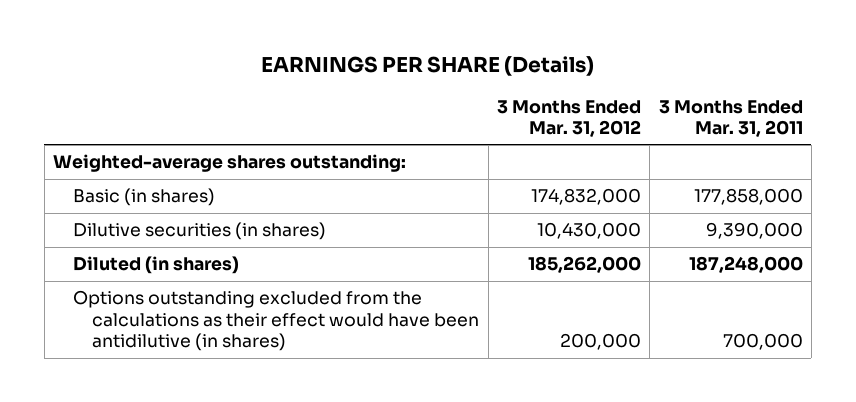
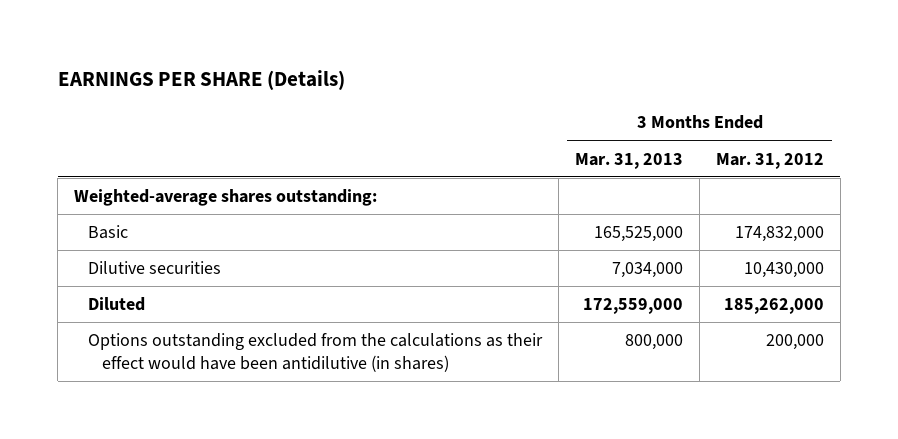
[658,99,803,138] 3 Months Ended Mar. 31, 2011 -> none
none -> [575,152,684,169] Mar. 31, 2013
[72,188,215,207] Basic (in shares) -> [88,225,129,240] Basic
[72,222,326,241] Dilutive securities (in shares) -> [88,261,222,275] Dilutive securities
[72,256,239,275] Diluted (in shares) -> [88,297,146,312] Diluted

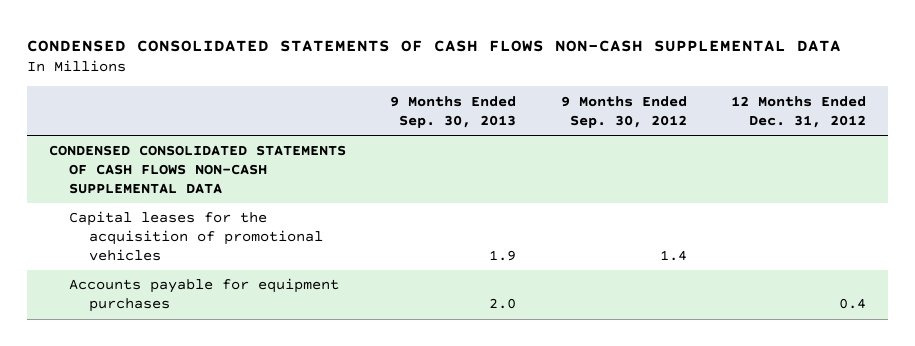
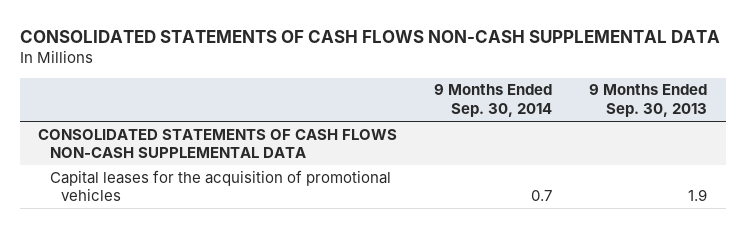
[26,39,841,52] CONDENSED CONSOLIDATED STATEMENTS OF CASH FLOWS NON-CASH SUPPLEMENTAL DATA -> [19,29,720,43] CONSOLIDATED STATEMENTS OF CASH FLOWS NON-CASH SUPPLEMENTAL DATA
[560,95,687,128] 9 Months Ended Sep. 30, 2012 -> none
[731,95,867,128] 12 Months Ended Dec. 31, 2012 -> none
none -> [434,84,553,118] 9 Months Ended Sep. 30, 2014
[49,145,347,194] CONDENSED CONSOLIDATED STATEMENTS OF CASH FLOWS NON-CASH SUPPLEMENTAL DATA -> [38,128,398,159] CONSOLIDATED STATEMENTS OF CASH FLOWS NON-CASH SUPPLEMENTAL DATA
[69,278,340,313] Accounts payable for equipment purchases -> none

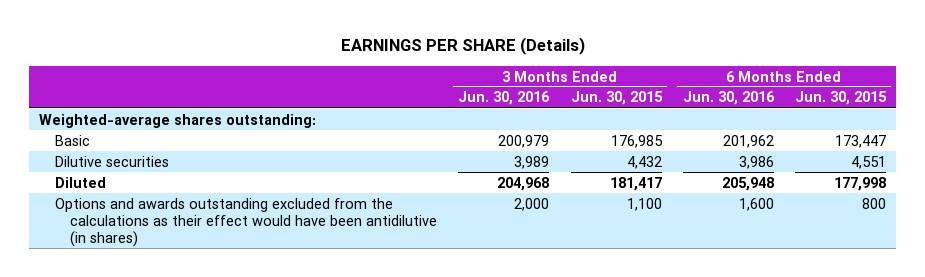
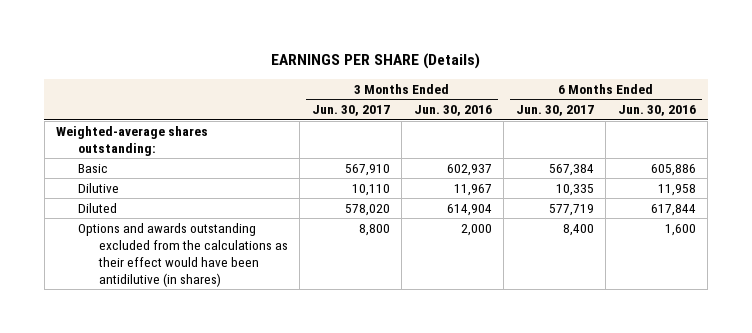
[570,91,663,106] Jun. 30, 2015 -> none
[794,91,887,106] Jun. 30, 2015 -> none
none -> [311,105,390,117] Jun. 30, 2017
none -> [515,105,594,117] Jun. 30, 2017
[498,134,550,148] 200,979 -> [446,163,492,176] 602,937
[722,134,774,148] 201,962 -> [650,163,696,176] 605,886
[54,155,169,167] Dilutive securities -> [77,182,119,193] Dilutive
[514,155,550,169] 3,989 -> [453,183,492,196] 11,967
[738,155,774,169] 3,986 -> [657,183,696,196] 11,958
[497,176,550,191] 204,968 -> [446,203,492,216] 614,904
[721,176,774,191] 205,948 -> [650,203,696,216] 617,844

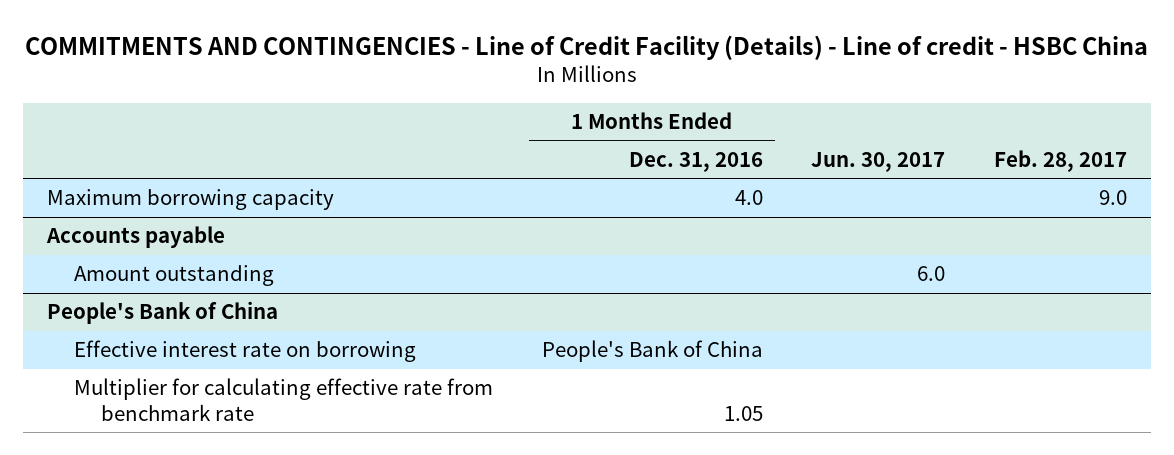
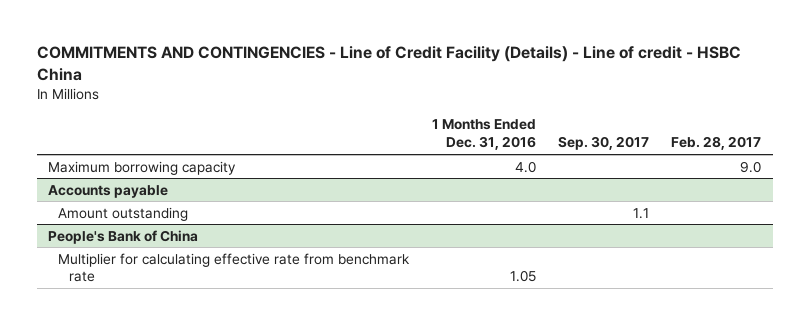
[811,151,946,172] Jun. 30, 2017 -> none
none -> [558,136,650,151] Sep. 30, 2017
[73,340,416,363] Effective interest rate on borrowing -> none

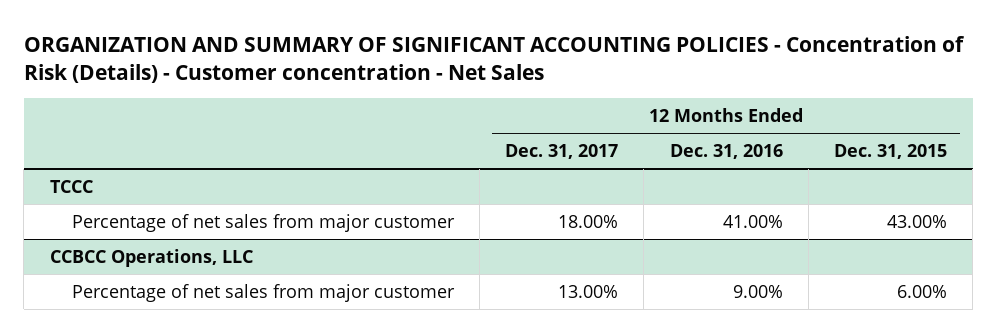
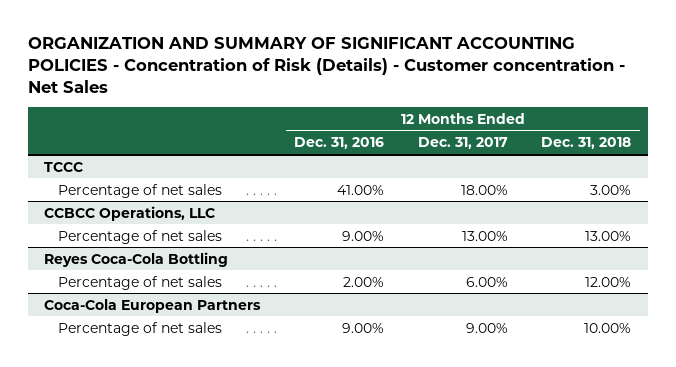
[834,144,948,160] Dec. 31, 2015 -> none
none -> [541,137,632,150] Dec. 31, 2018
[71,213,455,232] Percentage of net sales from major customer -> [57,183,222,198] Percentage of net sales
[71,283,455,302] Percentage of net sales from major customer -> [57,229,222,244] Percentage of net sales
none -> [44,251,229,267] Reyes Coca-Cola Bottling
none -> [57,275,222,290] Percentage of net sales
none -> [44,298,262,313] Coca-Cola European Partners
none -> [57,321,222,336] Percentage of net sales

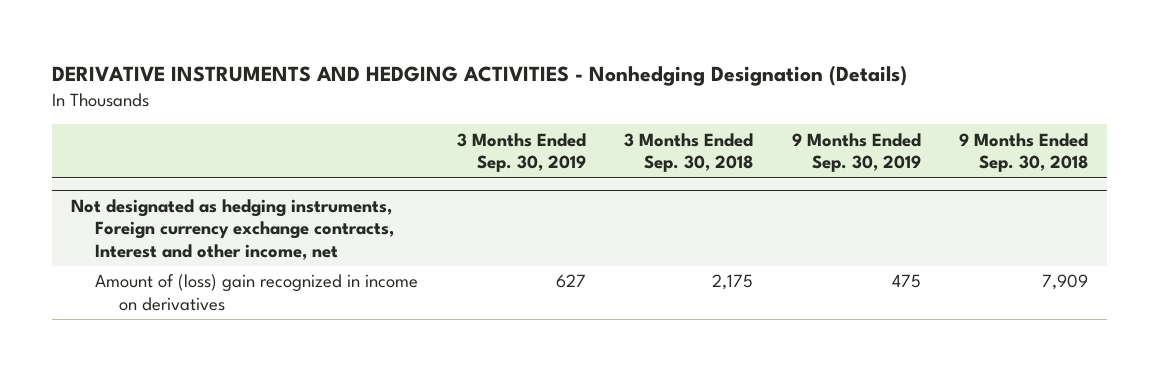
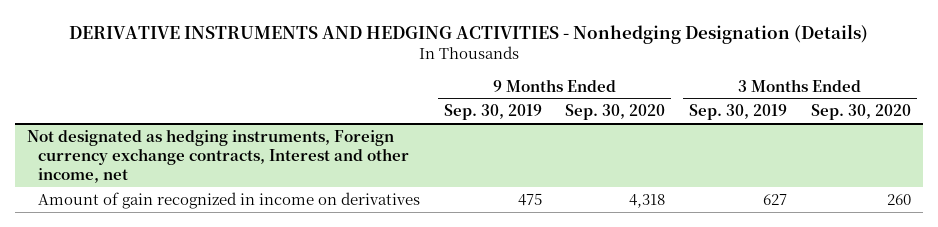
[624,132,754,173] 3 Months Ended Sep. 30, 2018 -> none
[958,132,1088,173] 9 Months Ended Sep. 30, 2018 -> none
none -> [565,104,666,121] Sep. 30, 2020
none -> [810,104,911,121] Sep. 30, 2020
[95,274,419,312] Amount of (loss) gain recognized in income on derivatives -> [37,191,420,209] Amount of gain recognized in income on derivatives

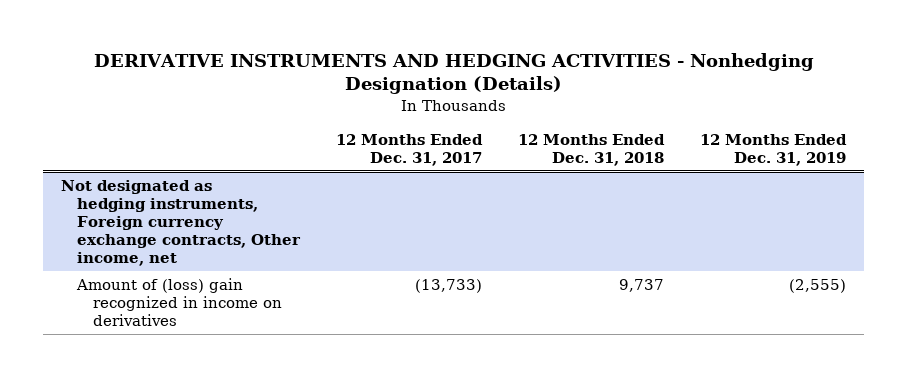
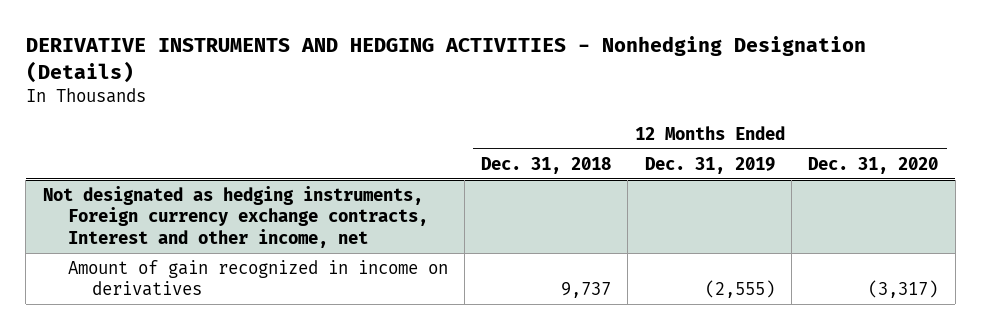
[336,133,484,166] 12 Months Ended Dec. 31, 2017 -> none
none -> [808,156,939,174] Dec. 31, 2020
[61,179,302,267] Not designated as hedging instruments, Foreign currency exchange contracts, Other income, net -> [42,186,428,248] Not designated as hedging instruments, Foreign currency exchange contracts, Interest and other income, net
[76,277,282,327] Amount of (loss) gain recognized in income on derivatives -> [67,260,448,297] Amount of gain recognized in income on derivatives

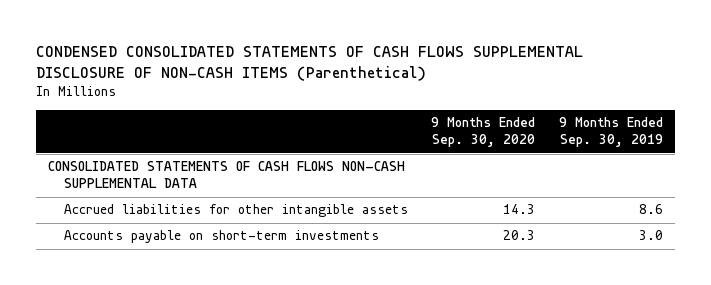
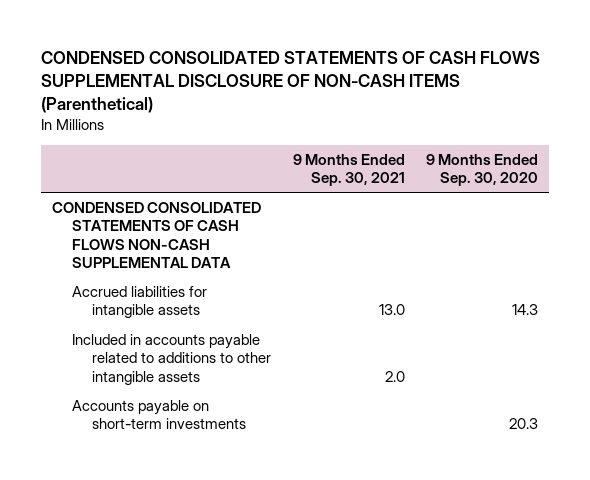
[558,117,663,148] 9 Months Ended Sep. 30, 2019 -> none
none -> [292,153,405,187] 9 Months Ended Sep. 30, 2021
[47,161,405,189] CONSOLIDATED STATEMENTS OF CASH FLOWS NON-CASH SUPPLEMENTAL DATA -> [51,202,261,269] CONDENSED CONSOLIDATED STATEMENTS OF CASH FLOWS NON-CASH SUPPLEMENTAL DATA
[63,204,408,218] Accrued liabilities for other intangible assets -> [72,286,208,319] Accrued liabilities for intangible assets
none -> [72,334,272,385] Included in accounts payable related to additions to other intangible assets

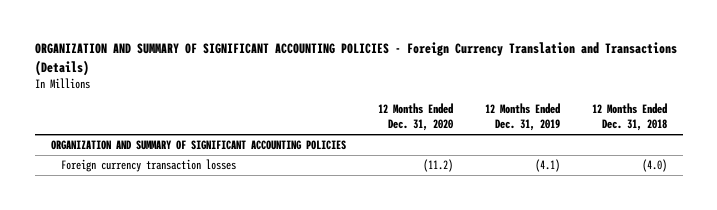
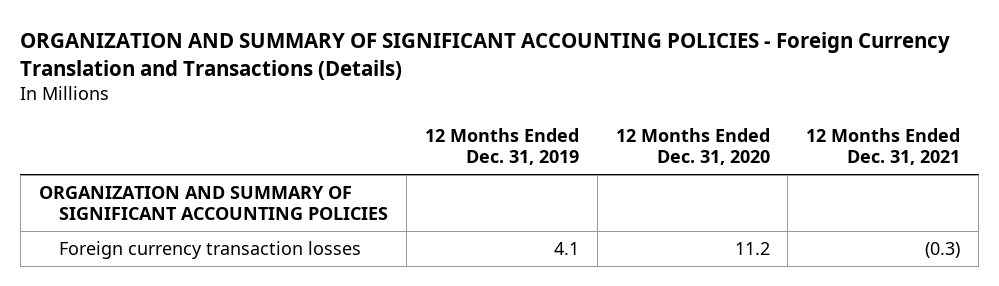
[591,103,667,132] 12 Months Ended Dec. 31, 2018 -> none
none -> [806,127,961,166] 12 Months Ended Dec. 31, 2021
[422,159,453,173] (11.2) -> [734,241,770,255] 11.2
[534,159,560,173] (4.1) -> [553,241,579,255] 4.1

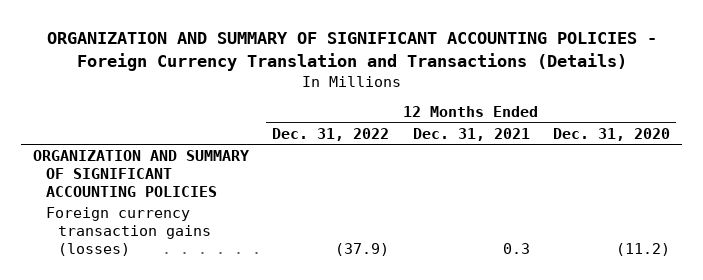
[424,127,579,166] 12 Months Ended Dec. 31, 2019 -> none
none -> [272,127,390,141] Dec. 31, 2022
[58,240,361,259] Foreign currency transaction losses -> [45,207,212,256] Foreign currency transaction gains (losses)
[734,241,770,255] 11.2 -> [616,242,671,256] (11.2)
[925,241,961,258] (0.3) -> [502,242,530,254] 0.3

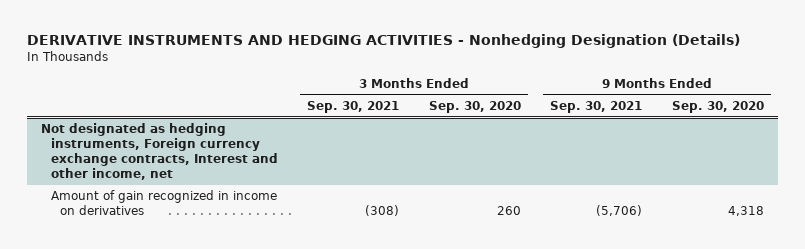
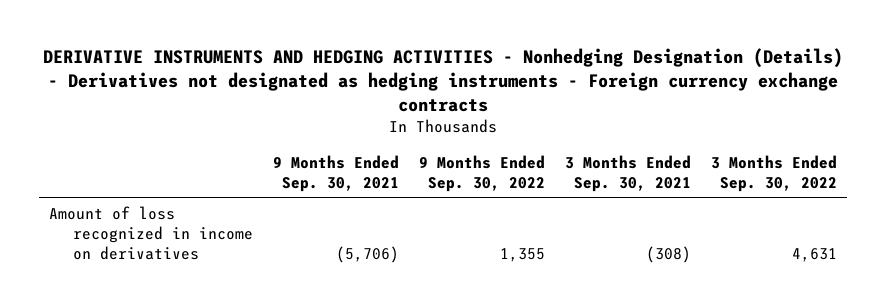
[26,33,740,48] DERIVATIVE INSTRUMENTS AND HEDGING ACTIVITIES - Nonhedging Designation (Details) -> [42,47,843,113] DERIVATIVE INSTRUMENTS AND HEDGING ACTIVITIES - Nonhedging Designation (Details) - Derivatives not designated as hedging instruments - Foreign currency exchange contracts
[428,101,521,114] Sep. 30, 2020 -> none
[671,101,764,114] Sep. 30, 2020 -> none
none -> [419,155,546,193] 9 Months Ended Sep. 30, 2022
none -> [710,155,837,193] 3 Months Ended Sep. 30, 2022
[41,123,278,180] Not designated as hedging instruments, Foreign currency exchange contracts, Interest and other income, net -> none
[50,190,277,216] Amount of gain recognized in income on derivatives -> [48,206,254,260] Amount of loss recognized in income on derivatives

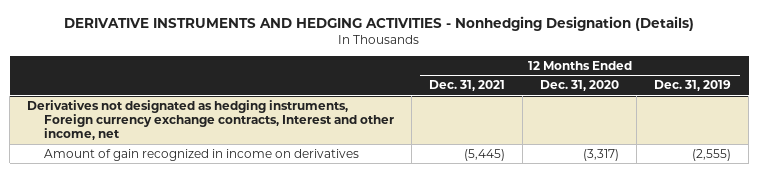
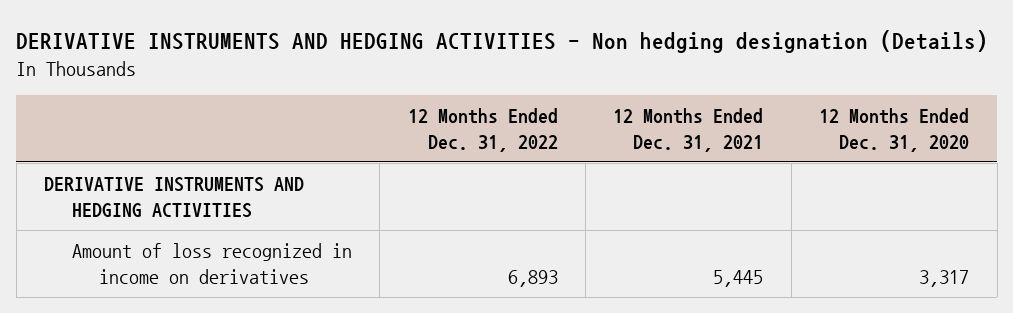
[64,16,695,32] DERIVATIVE INSTRUMENTS AND HEDGING ACTIVITIES - Nonhedging Designation (Details) -> [16,29,989,53] DERIVATIVE INSTRUMENTS AND HEDGING ACTIVITIES - Non hedging designation (Details)
[654,80,732,92] Dec. 31, 2019 -> none
none -> [407,108,558,152] 12 Months Ended Dec. 31, 2022
[27,99,394,141] Derivatives not designated as hedging instruments, Foreign currency exchange contracts, Interest and other income, net -> none
none -> [44,177,305,218] DERIVATIVE INSTRUMENTS AND HEDGING ACTIVITIES
[43,148,359,161] Amount of gain recognized in income on derivatives -> [71,243,352,284] Amount of loss recognized in income on derivatives
[464,148,506,161] (5,445) -> [713,269,764,287] 5,445
[583,148,620,161] (3,317) -> [919,269,970,287] 3,317

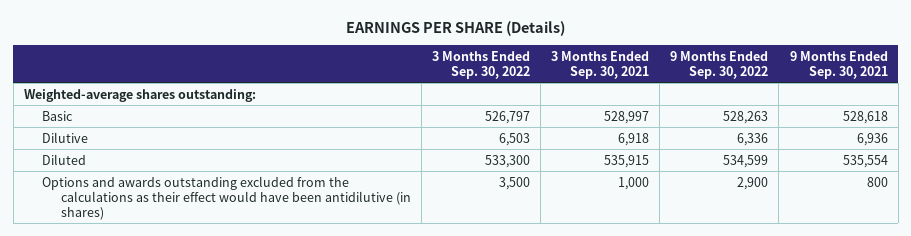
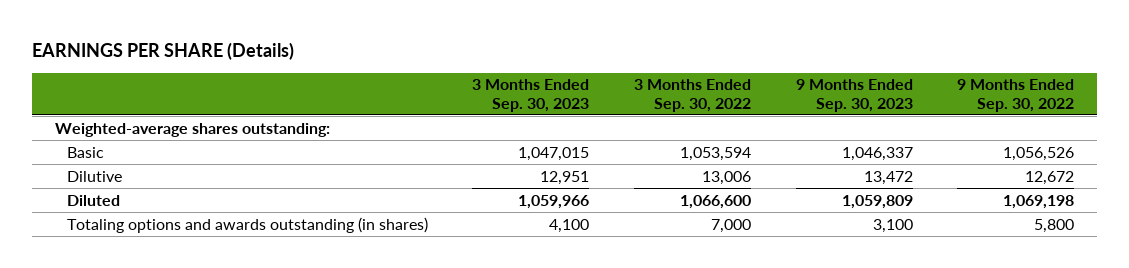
[551,50,650,79] 3 Months Ended Sep. 30, 2021 -> none
[789,50,888,79] 9 Months Ended Sep. 30, 2021 -> none
none -> [472,79,590,112] 3 Months Ended Sep. 30, 2023
none -> [795,79,913,112] 9 Months Ended Sep. 30, 2023
[484,110,530,124] 526,797 -> [680,146,752,161] 1,053,594
[723,110,769,124] 528,263 -> [1003,146,1075,161] 1,056,526
[498,132,530,146] 6,503 -> [702,170,752,185] 13,006
[737,132,769,146] 6,336 -> [1025,170,1075,185] 12,672
[484,154,530,168] 533,300 -> [680,194,752,209] 1,066,600
[723,154,769,168] 534,599 -> [1003,194,1075,209] 1,069,198
[42,175,411,220] Options and awards outstanding excluded from the calculations as their effect would have been antidilutive (in shares) -> [66,216,428,233] Totaling options and awards outstanding (in shares)
[498,176,530,190] 3,500 -> [711,218,752,233] 7,000
[737,176,769,190] 2,900 -> [1034,218,1075,233] 5,800

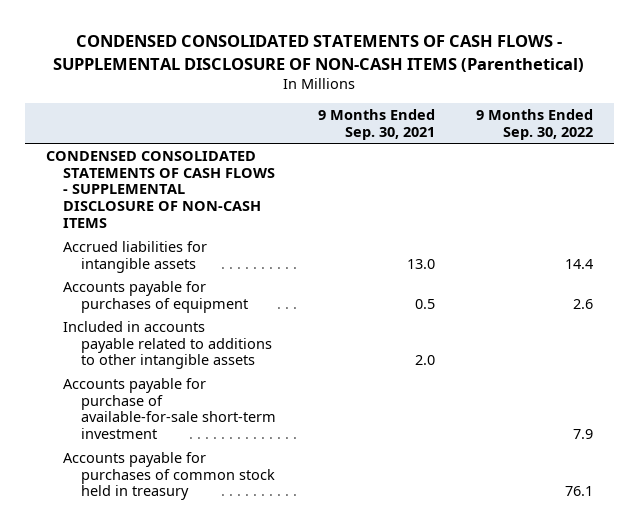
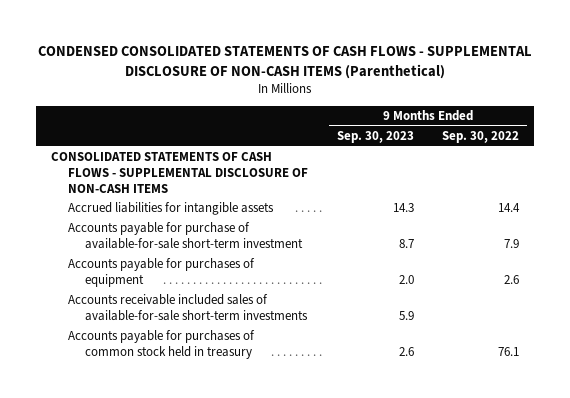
[317,109,435,140] 9 Months Ended Sep. 30, 2021 -> none
none -> [336,130,414,143] Sep. 30, 2023
[45,150,276,229] CONDENSED CONSOLIDATED STATEMENTS OF CASH FLOWS - SUPPLEMENTAL DISCLOSURE OF NON-CASH ITEMS -> [50,152,308,193] CONSOLIDATED STATEMENTS OF CASH FLOWS - SUPPLEMENTAL DISCLOSURE OF NON-CASH ITEMS
[63,320,273,370] Included in accounts payable related to additions to other intangible assets -> none
[63,280,249,313] Accounts payable for purchases of equipment -> [67,258,255,287] Accounts payable for purchases of equipment
none -> [67,294,308,321] Accounts receivable included sales of available-for-sale short-term investments

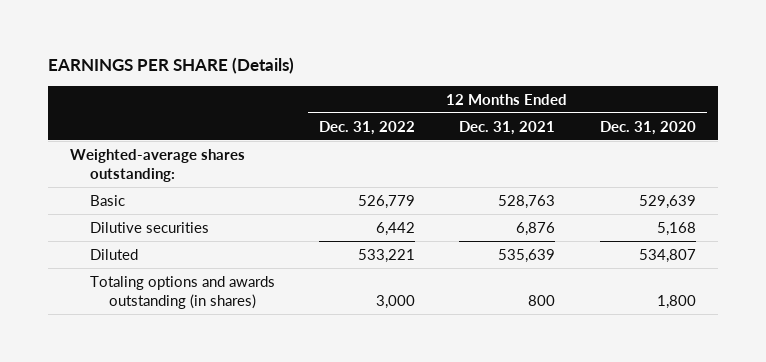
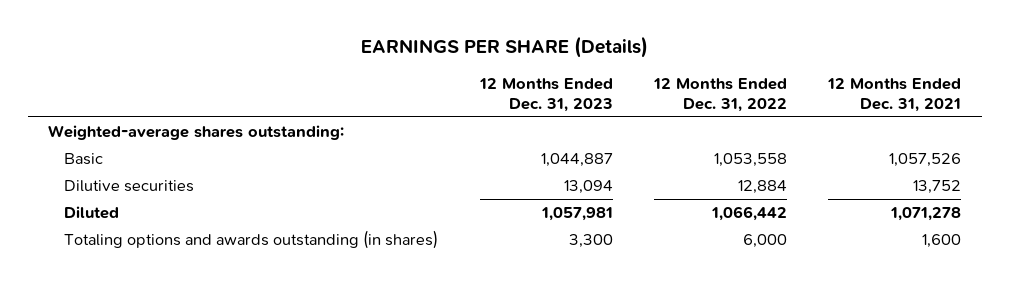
[599,120,696,135] Dec. 31, 2020 -> none
none -> [478,78,613,112] 12 Months Ended Dec. 31, 2023
[358,194,416,209] 526,779 -> [713,153,787,168] 1,053,558
[498,194,556,209] 528,763 -> [889,153,962,168] 1,057,526
[376,221,416,236] 6,442 -> [737,180,787,195] 12,884
[516,221,556,236] 6,876 -> [913,180,962,195] 13,752
[358,248,416,263] 533,221 -> [710,206,787,222] 1,066,442
[498,248,556,263] 535,639 -> [890,207,962,222] 1,071,278
[376,294,416,309] 3,000 -> [742,234,787,249] 6,000
[528,294,556,306] 800 -> [922,234,962,249] 1,600

